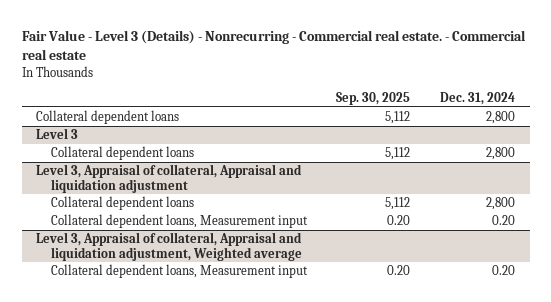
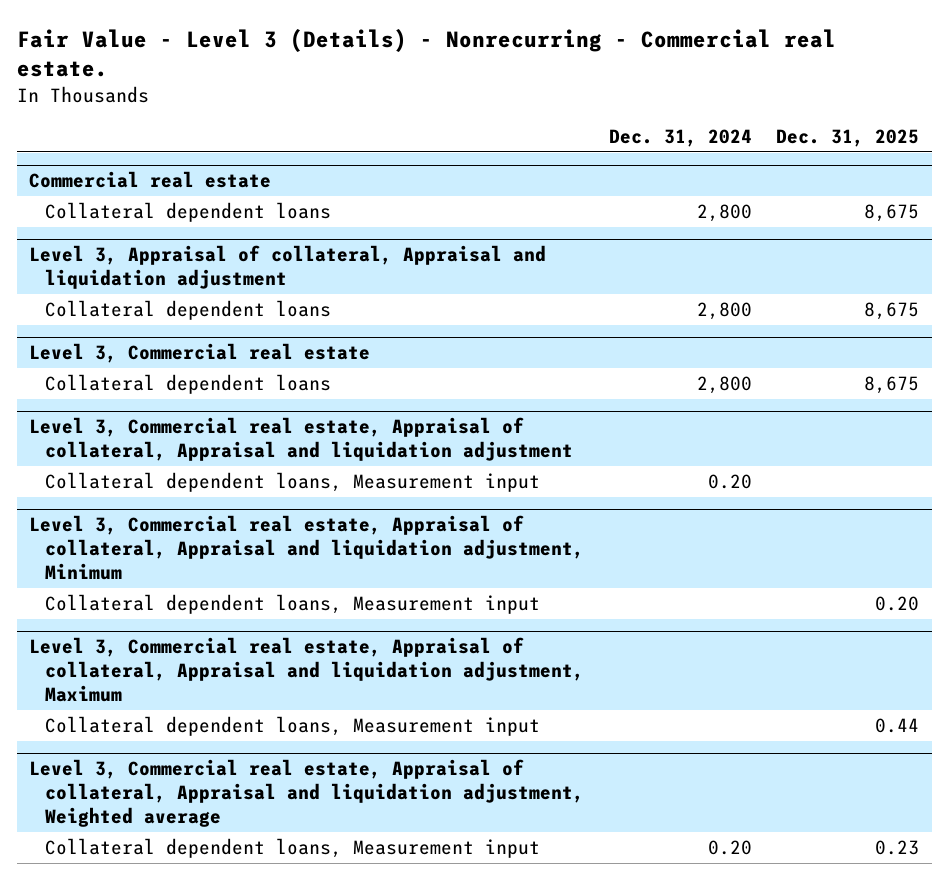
[21,29,526,60] Fair Value - Level 3 (Details) - Nonrecurring - Commercial real estate. - Commercial real estate -> [17,28,837,78] Fair Value - Level 3 (Details) - Nonrecurring - Commercial real estate.
[336,92,411,106] Sep. 30, 2025 -> none
none -> [776,129,920,148] Dec. 31, 2025
[36,110,180,125] Collateral dependent loans -> none
[36,128,79,140] Level 3 -> [29,171,272,189] Commercial real estate
none -> [29,343,371,364] Level 3, Commercial real estate
none -> [44,374,331,395] Collateral dependent loans
none -> [29,417,573,462] Level 3, Commercial real estate, Appraisal of collateral, Appraisal and liquidation adjustment
none -> [29,515,584,581] Level 3, Commercial real estate, Appraisal of collateral, Appraisal and liquidation adjustment, Minimum
none -> [44,594,540,615] Collateral dependent loans, Measurement input
none -> [29,637,584,703] Level 3, Commercial real estate, Appraisal of collateral, Appraisal and liquidation adjustment, Maximum
none -> [44,716,540,737] Collateral dependent loans, Measurement input
[36,232,303,261] Level 3, Appraisal of collateral, Appraisal and liquidation adjustment, Weighted average -> [29,759,584,828] Level 3, Commercial real estate, Appraisal of collateral, Appraisal and liquidation adjustment, Weighted average

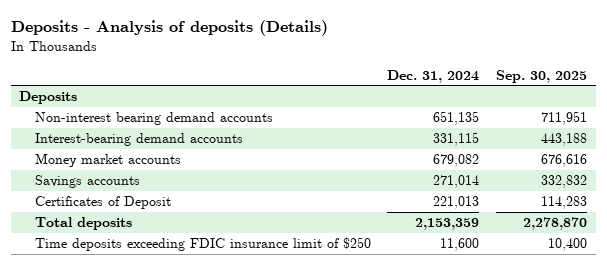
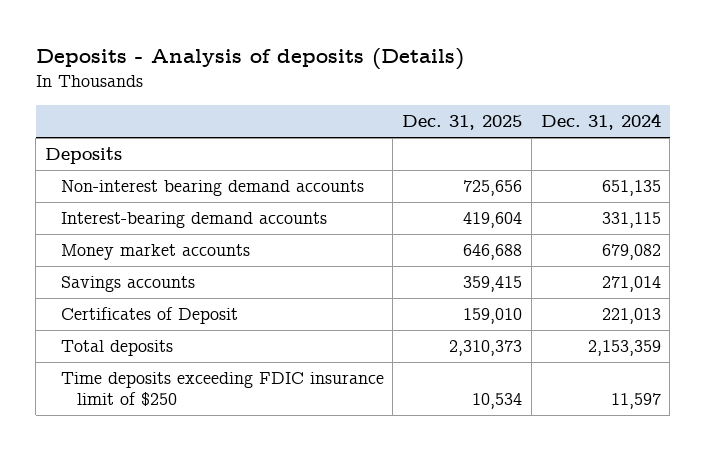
[496,69,588,83] Sep. 30, 2025 -> none
none -> [402,115,523,131] Dec. 31, 2025
[440,238,480,252] 11,600 -> [610,393,661,410] 11,597

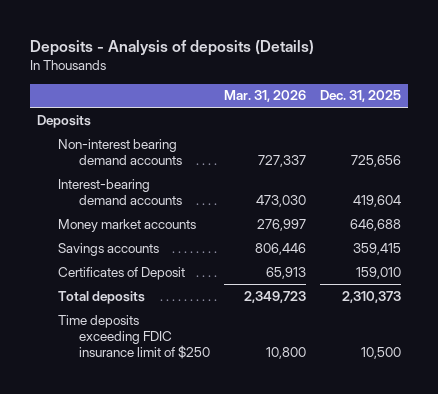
[540,113,661,131] Dec. 31, 2024 -> none
none -> [223,90,306,103] Mar. 31, 2026
[472,393,523,410] 10,534 -> [360,346,401,359] 10,500

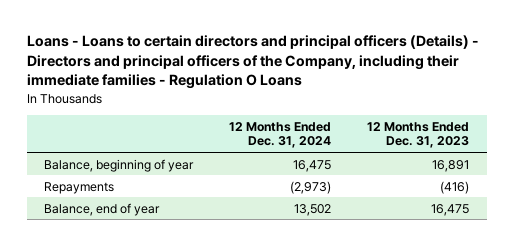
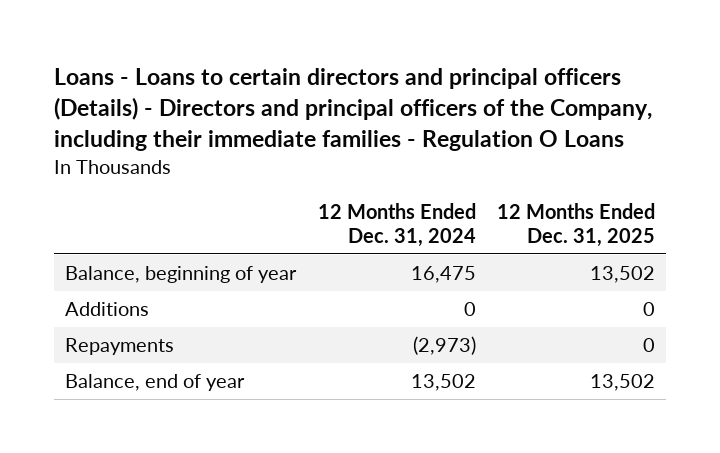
[366,121,469,149] 12 Months Ended Dec. 31, 2023 -> none
none -> [497,202,656,247] 12 Months Ended Dec. 31, 2025
none -> [65,302,150,317] Additions

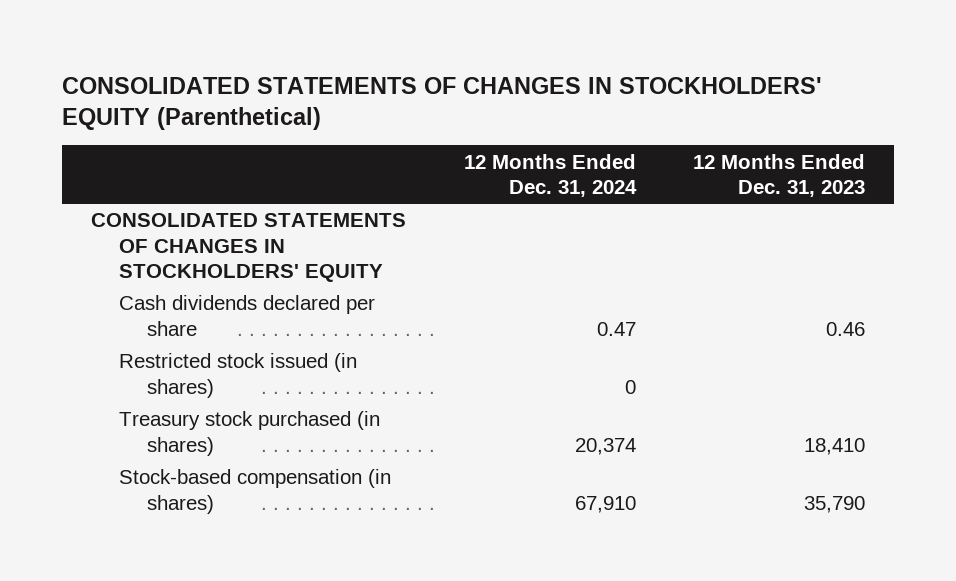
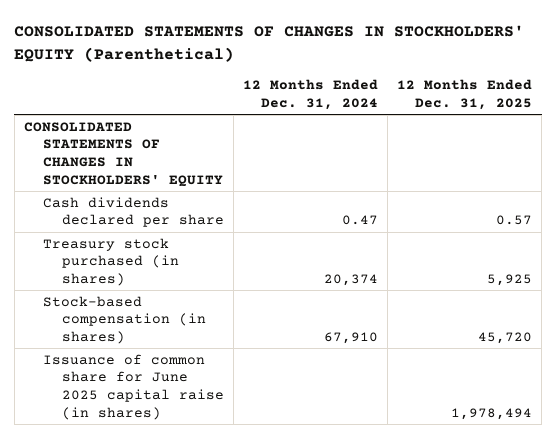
[693,153,866,197] 12 Months Ended Dec. 31, 2023 -> none
none -> [396,79,532,110] 12 Months Ended Dec. 31, 2025
[118,353,357,398] Restricted stock issued (in shares) -> none
none -> [42,353,224,420] Issuance of common share for June 2025 capital raise (in shares)

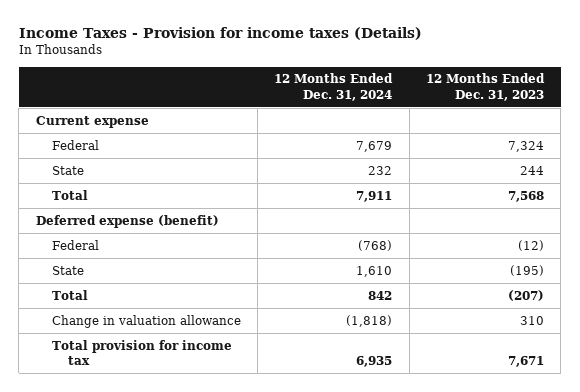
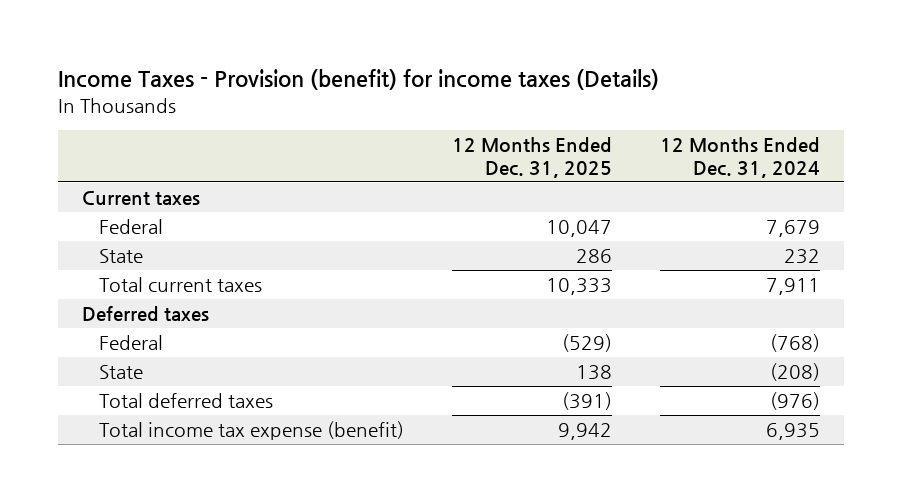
[18,26,422,40] Income Taxes - Provision for income taxes (Details) -> [57,69,659,91] Income Taxes - Provision (benefit) for income taxes (Details)
[425,73,545,101] 12 Months Ended Dec. 31, 2023 -> none
none -> [451,136,612,179] 12 Months Ended Dec. 31, 2025
[35,115,149,128] Current expense -> [81,190,200,205] Current taxes
[51,189,88,200] Total -> [98,276,262,292] Total current taxes
[35,214,219,228] Deferred expense (benefit) -> [81,305,209,321] Deferred taxes
[51,314,241,328] Change in valuation allowance -> none
[356,265,393,277] 1,610 -> [769,362,820,381] (208)
[51,289,88,300] Total -> [98,392,273,408] Total deferred taxes
[368,290,393,300] 842 -> [769,391,820,410] (976)
[51,339,232,366] Total provision for income tax -> [98,420,404,440] Total income tax expense (benefit)

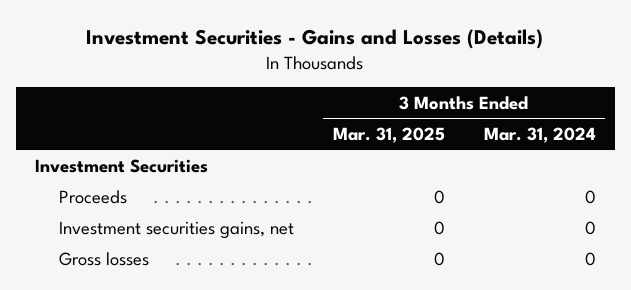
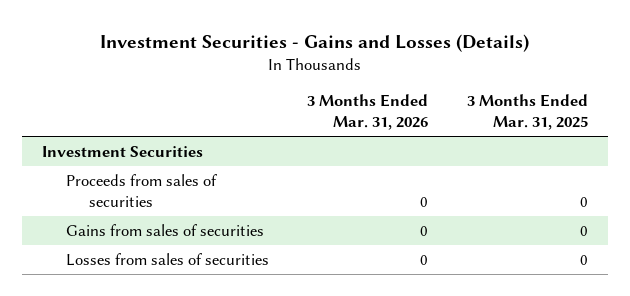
[483,126,596,143] Mar. 31, 2024 -> none
none -> [307,94,429,131] 3 Months Ended Mar. 31, 2026
[58,220,294,239] Investment securities gains, net -> none
[58,189,127,204] Proceeds -> [65,173,217,207] Proceeds from sales of securities
none -> [65,223,264,236] Gains from sales of securities
[58,251,149,266] Gross losses -> [65,252,269,266] Losses from sales of securities

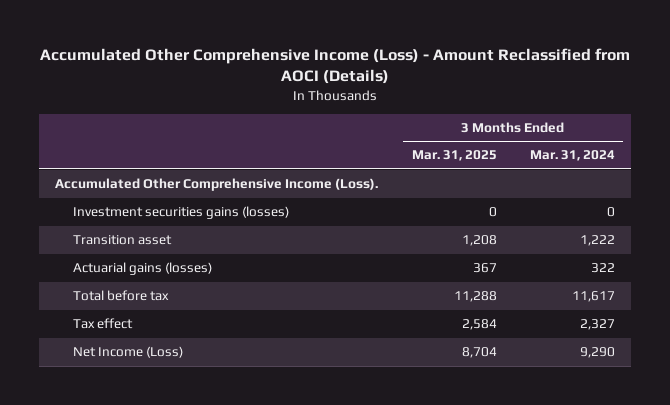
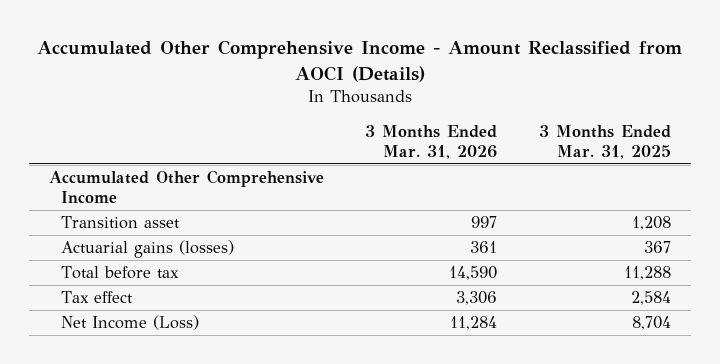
[40,48,631,85] Accumulated Other Comprehensive Income (Loss) - Amount Reclassified from AOCI (Details) -> [36,40,682,83] Accumulated Other Comprehensive Income - Amount Reclassified from AOCI (Details)
[529,150,615,162] Mar. 31, 2024 -> none
none -> [365,125,498,159] 3 Months Ended Mar. 31, 2026
[72,206,289,220] Investment securities gains (losses) -> none
[55,178,379,192] Accumulated Other Comprehensive Income (Loss). -> [49,170,325,203] Accumulated Other Comprehensive Income

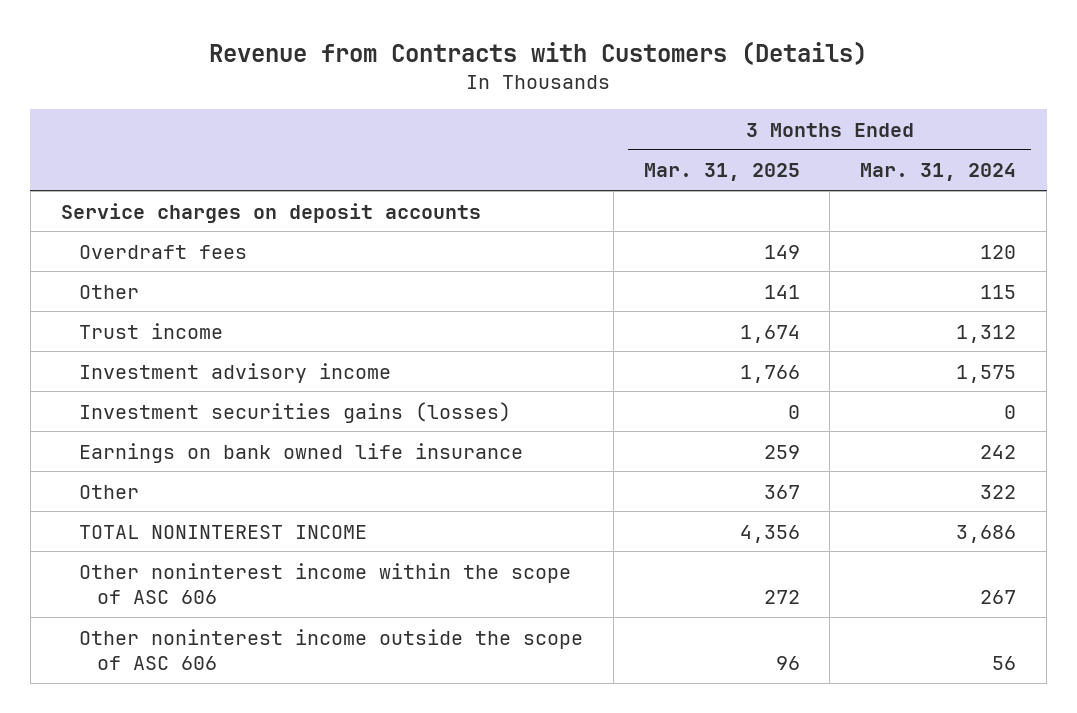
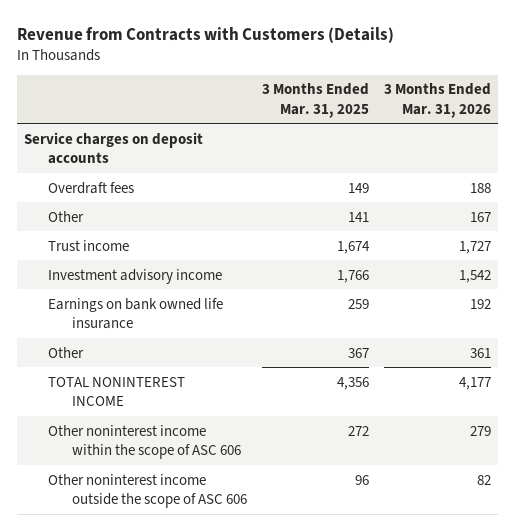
[860,163,1017,182] Mar. 31, 2024 -> none
none -> [383,83,491,118] 3 Months Ended Mar. 31, 2026
[78,401,511,423] Investment securities gains (losses) -> none

